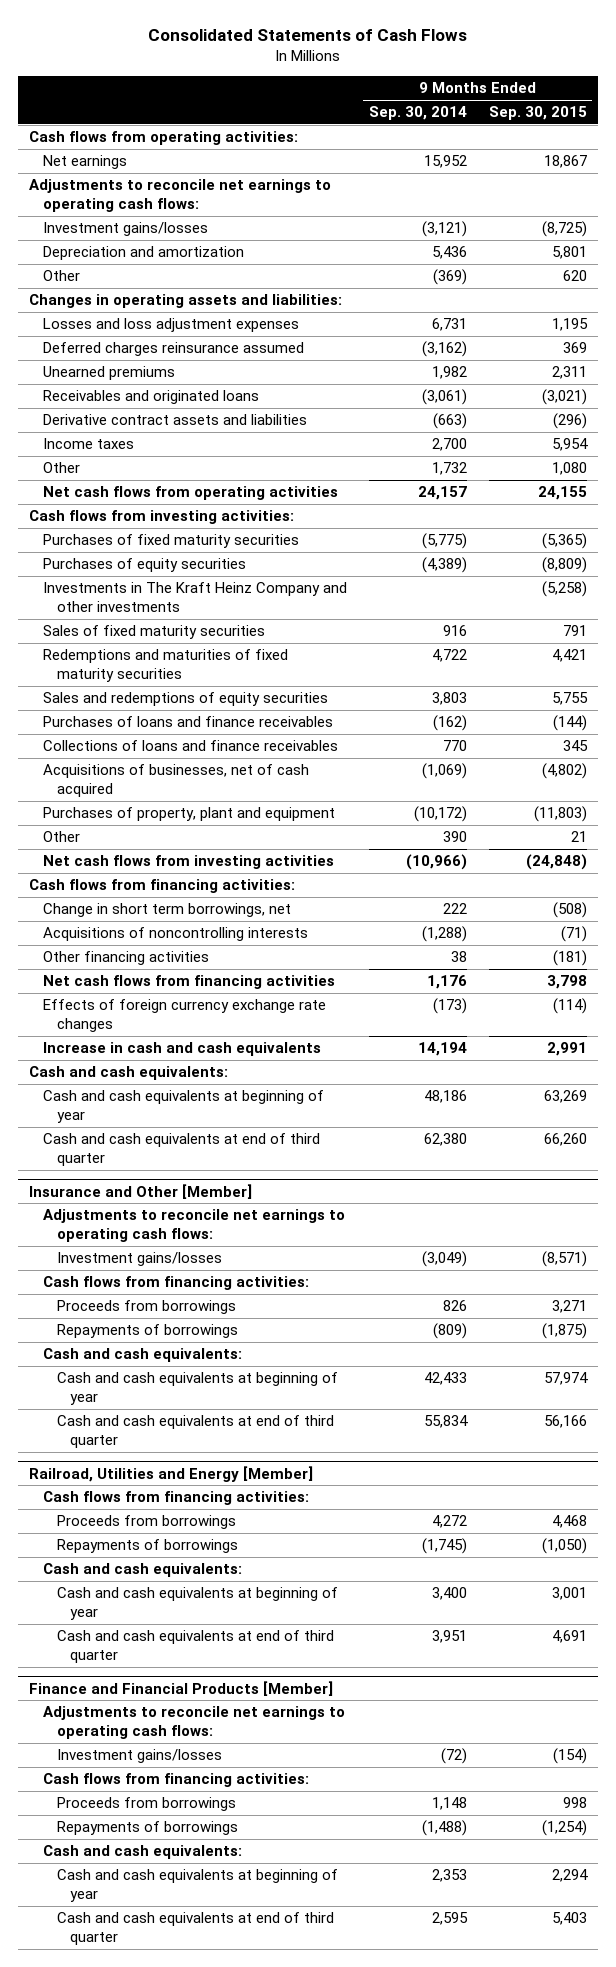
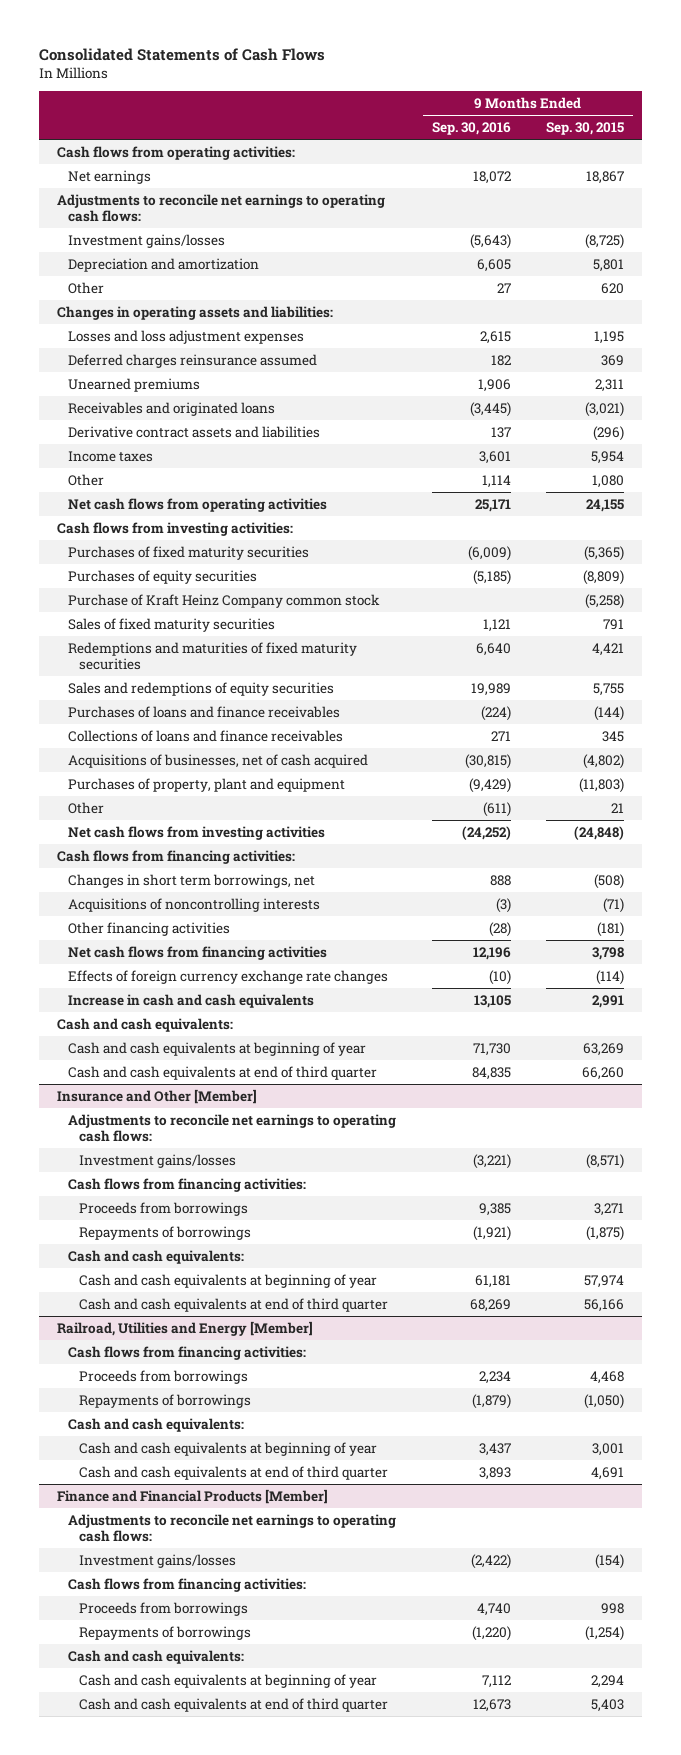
[368,106,467,121] Sep. 30, 2014 -> none
none -> [431,121,511,135] Sep. 30, 2016
[42,582,347,613] Investments in The Kraft Heinz Company and other investments -> [68,593,381,608] Purchase of Kraft Heinz Company common stock
[42,903,291,918] Change in short term borrowings, net -> [68,873,316,888] Changes in short term borrowings, net

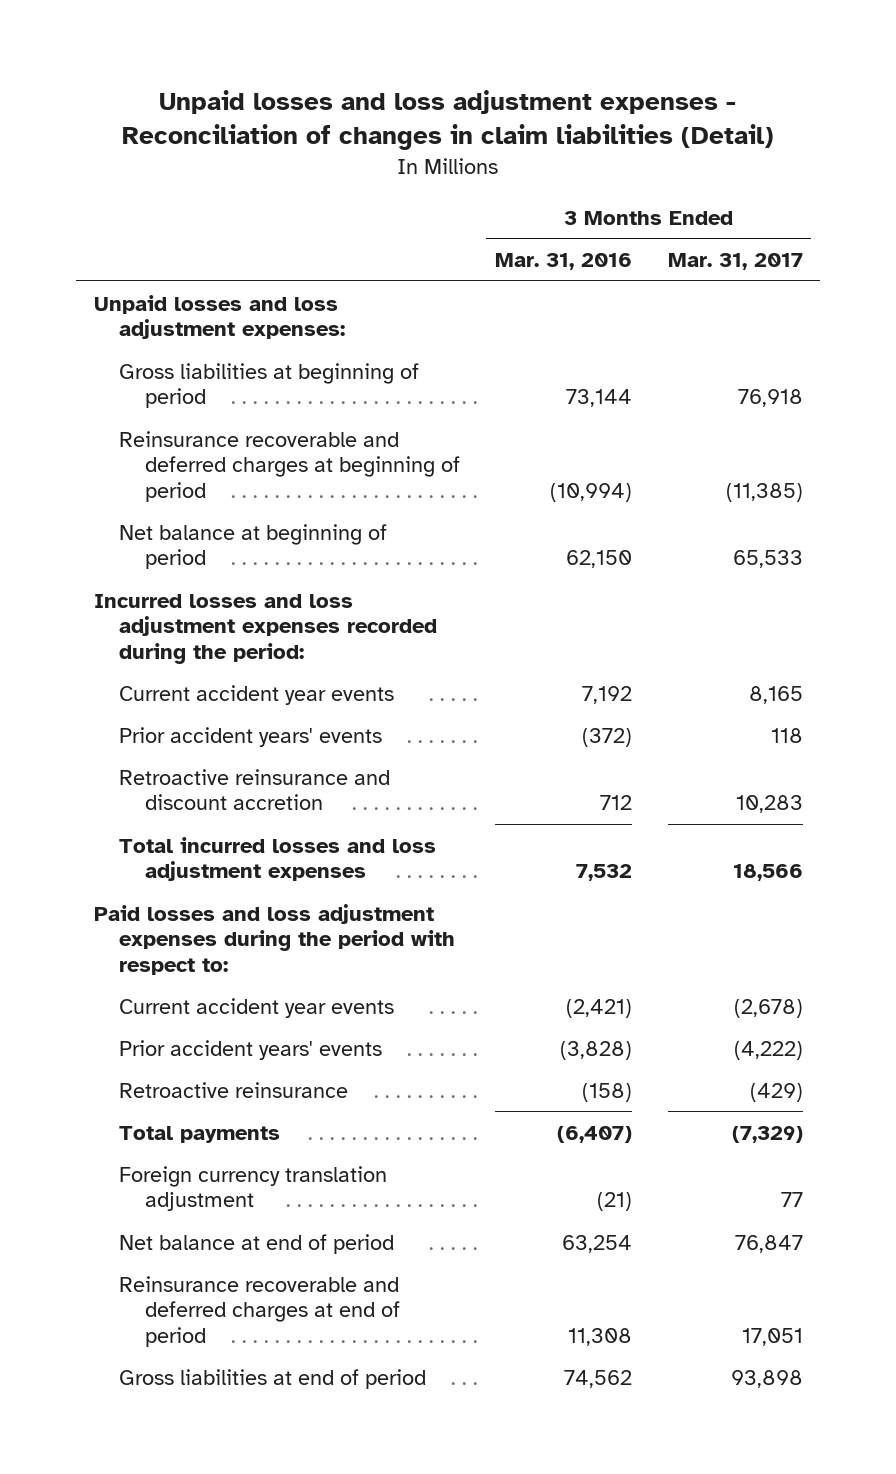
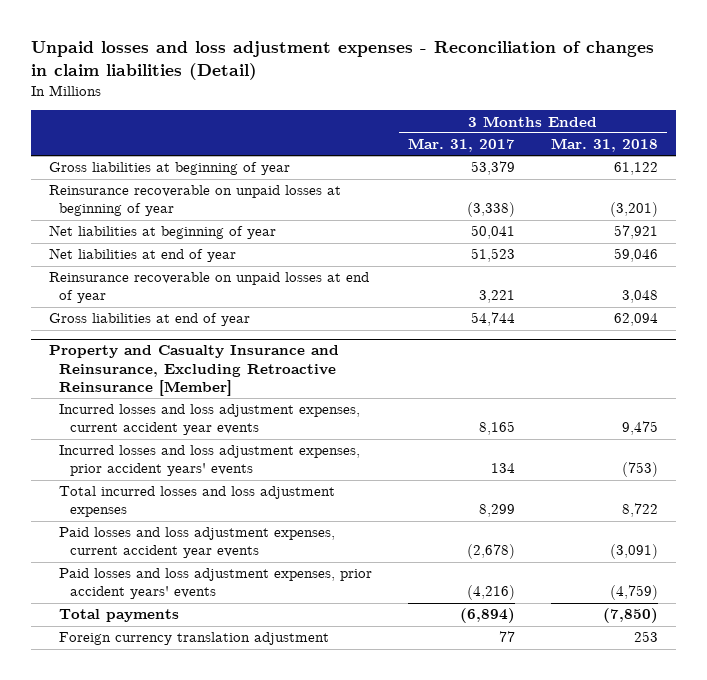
[495,253,633,271] Mar. 31, 2016 -> none
none -> [551,138,659,153] Mar. 31, 2018
[93,294,346,340] Unpaid losses and loss adjustment expenses: -> none
[119,430,460,502] Reinsurance recoverable and deferred charges at beginning of period -> none
[93,593,438,664] Incurred losses and loss adjustment expenses recorded during the period: -> none
[119,768,391,811] Retroactive reinsurance and discount accretion -> none
[93,903,456,975] Paid losses and loss adjustment expenses during the period with respect to: -> none
[119,1081,349,1098] Retroactive reinsurance -> none
[119,362,420,409] Gross liabilities at beginning of period -> [48,162,290,176] Gross liabilities at beginning of year
[737,389,803,408] 76,918 -> [471,161,516,176] 53,379
none -> [48,185,341,217] Reinsurance recoverable on unpaid losses at beginning of year
[119,523,388,570] Net balance at beginning of period -> [48,225,276,240] Net liabilities at beginning of year
[732,550,803,569] 65,533 -> [471,225,516,240] 50,041
none -> [48,248,236,263] Net liabilities at end of year
none -> [48,272,369,304] Reinsurance recoverable on unpaid losses at end of year
none -> [48,313,250,327] Gross liabilities at end of year
none -> [48,345,339,396] Property and Casualty Insurance and Reinsurance, Excluding Retroactive Reinsurance [Member]
[119,684,395,705] Current accident year events -> [59,404,361,436] Incurred losses and loss adjustment expenses, current accident year events
[119,726,383,747] Prior accident years' events -> [59,445,361,477] Incurred losses and loss adjustment expenses, prior accident years' events
[770,727,803,743] 118 -> [491,463,516,474] 134
[732,864,803,882] 18,566 -> [479,504,516,518] 8,299
[119,997,395,1018] Current accident year events -> [59,527,336,559] Paid losses and loss adjustment expenses, current accident year events
[119,1039,383,1060] Prior accident years' events -> [59,568,373,600] Paid losses and loss adjustment expenses, prior accident years' events
[733,1040,803,1060] (4,222) -> [467,585,516,601] (4,216)
[731,1125,803,1143] (7,329) -> [460,608,516,624] (6,894)
[119,1233,395,1254] Net balance at end of period -> none
[119,1275,400,1347] Reinsurance recoverable and deferred charges at end of period -> none
[119,1368,427,1389] Gross liabilities at end of period -> none

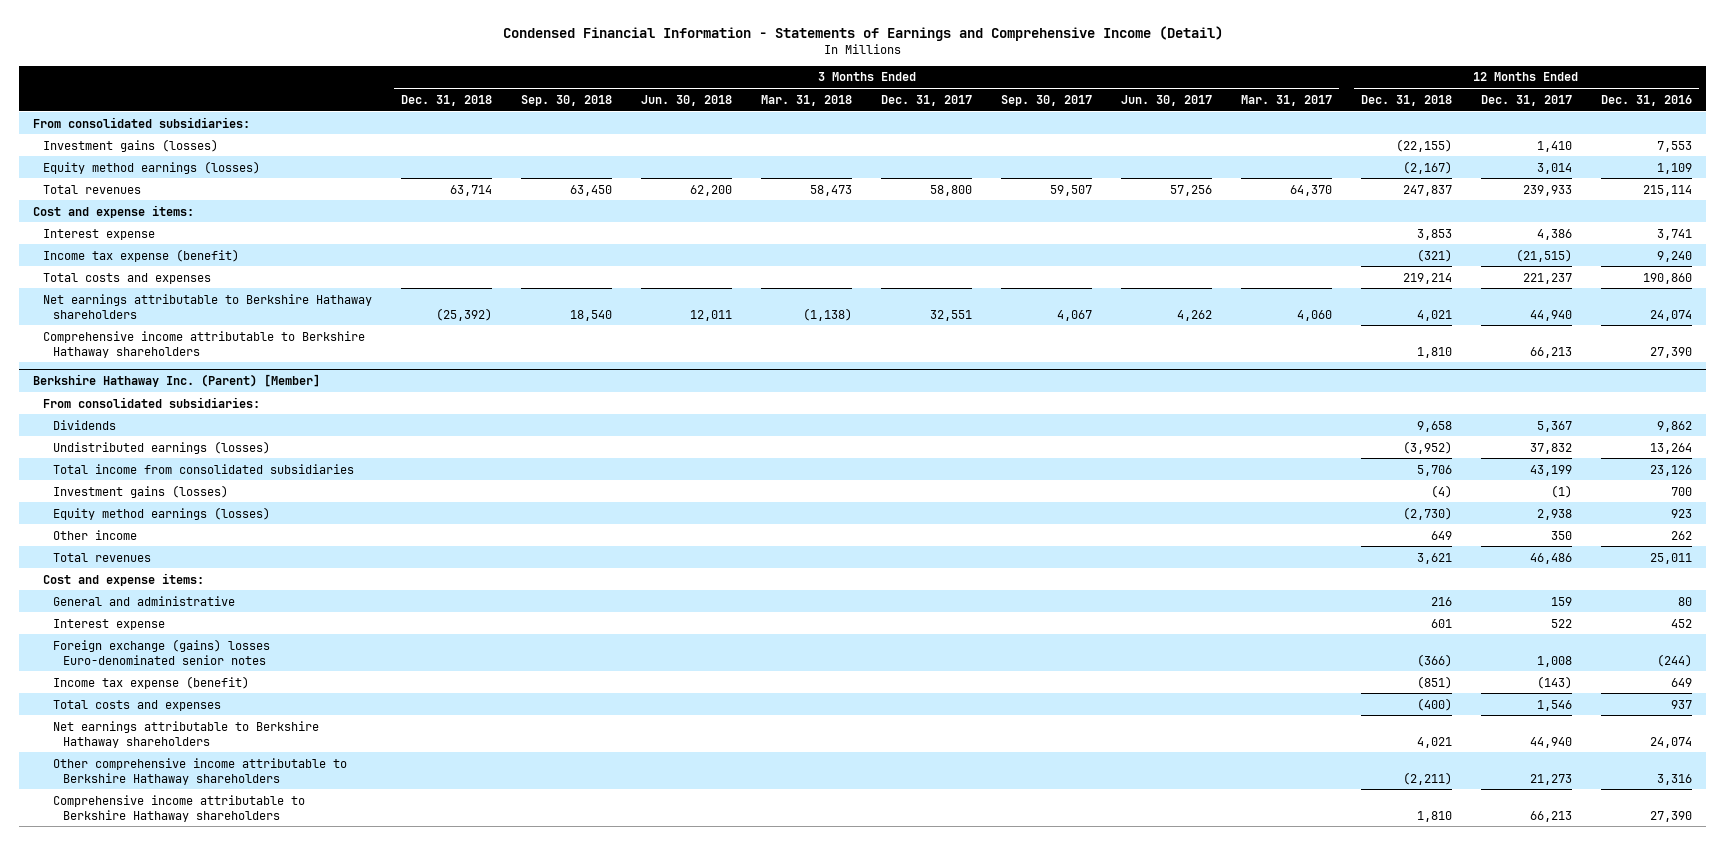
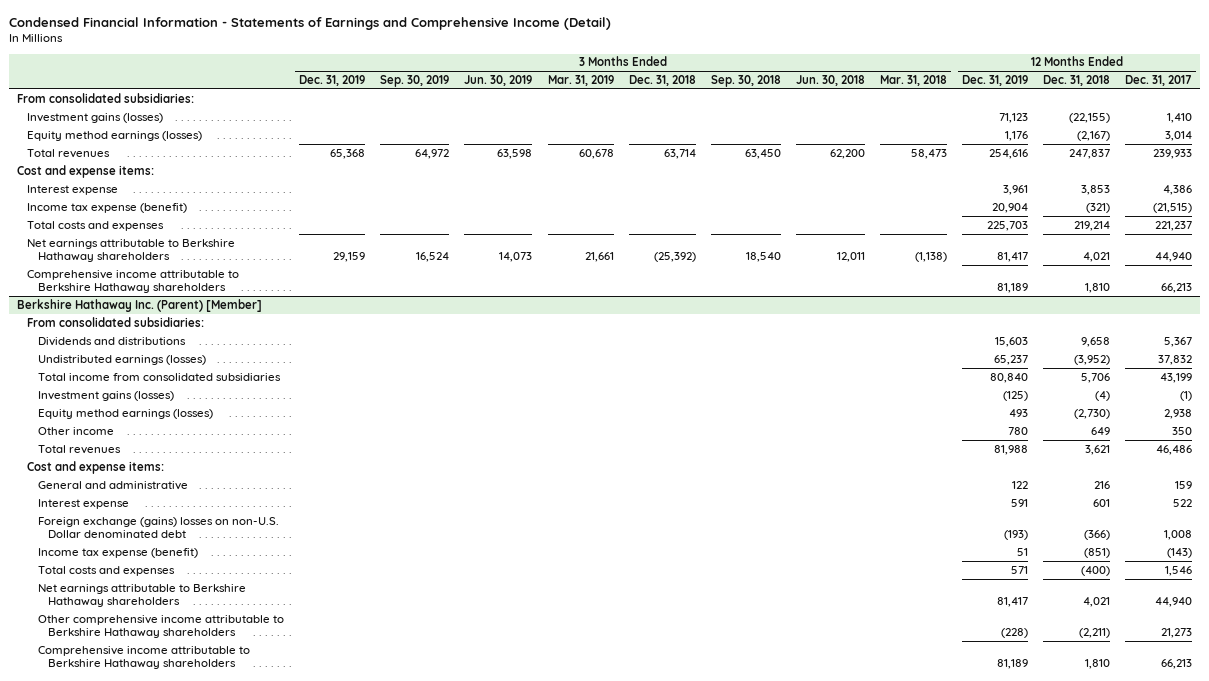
[881,94,973,106] Dec. 31, 2017 -> none
[1001,94,1093,106] Sep. 30, 2017 -> none
[1120,94,1212,106] Jun. 30, 2017 -> none
[1240,94,1332,106] Mar. 31, 2017 -> none
[1600,94,1692,106] Dec. 31, 2016 -> none
none -> [299,75,366,87] Dec. 31, 2019
none -> [380,75,450,88] Sep. 30, 2019
none -> [464,75,533,87] Jun. 30, 2019
none -> [547,75,614,87] Mar. 31, 2019
none -> [962,75,1029,87] Dec. 31, 2019
[53,419,117,430] Dividends -> [37,336,186,346] Dividends and distributions
[53,638,271,665] Foreign exchange (gains) losses Euro-denominated senior notes -> [37,516,279,539] Foreign exchange (gains) losses on non-U.S. Dollar denominated debt

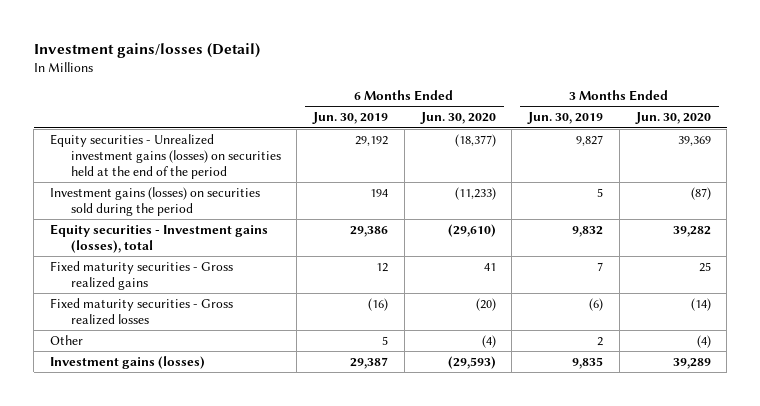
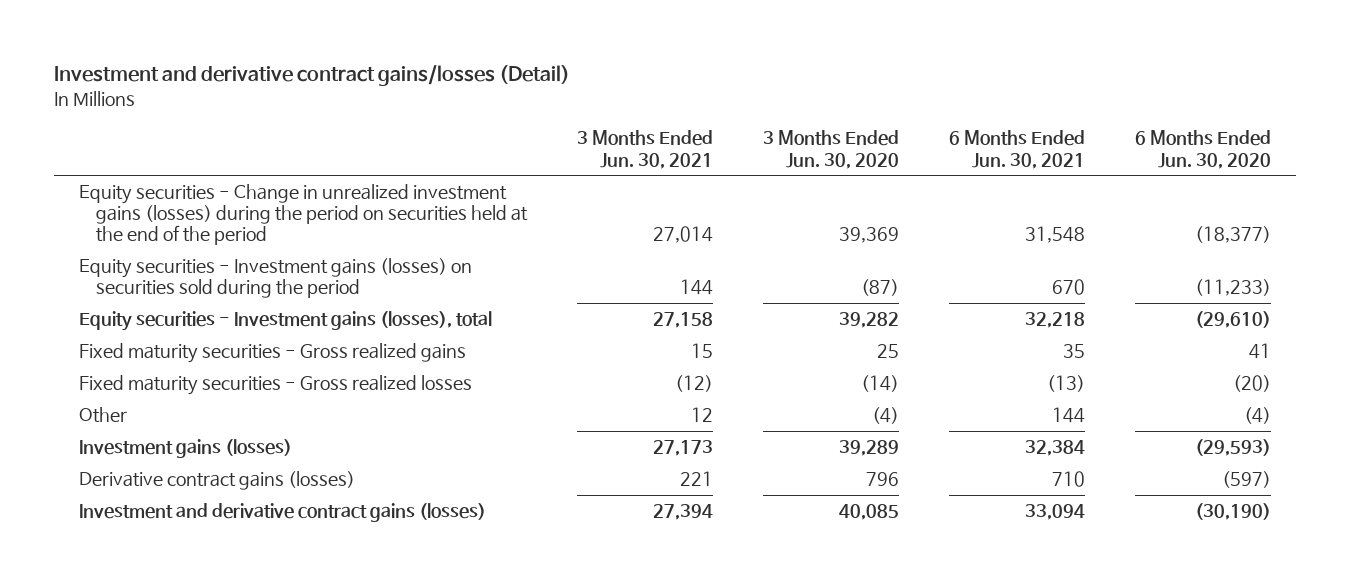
[33,43,260,59] Investment gains/losses (Detail) -> [54,65,571,87] Investment and derivative contract gains/losses (Detail)
[312,112,389,125] Jun. 30, 2019 -> none
[527,112,604,125] Jun. 30, 2019 -> none
none -> [576,130,713,169] 3 Months Ended Jun. 30, 2021
none -> [949,130,1086,169] 6 Months Ended Jun. 30, 2021
[49,133,281,179] Equity securities - Unrealized investment gains (losses) on securities held at the end of the period -> [79,184,528,246] Equity securities - Change in unrealized investment gains (losses) during the period on securities held at the end of the period
[49,186,260,216] Investment gains (losses) on securities sold during the period -> [79,258,473,299] Equity securities - Investment gains (losses) on securities sold during the period
none -> [79,471,356,491] Derivative contract gains (losses)
none -> [79,503,487,523] Investment and derivative contract gains (losses)

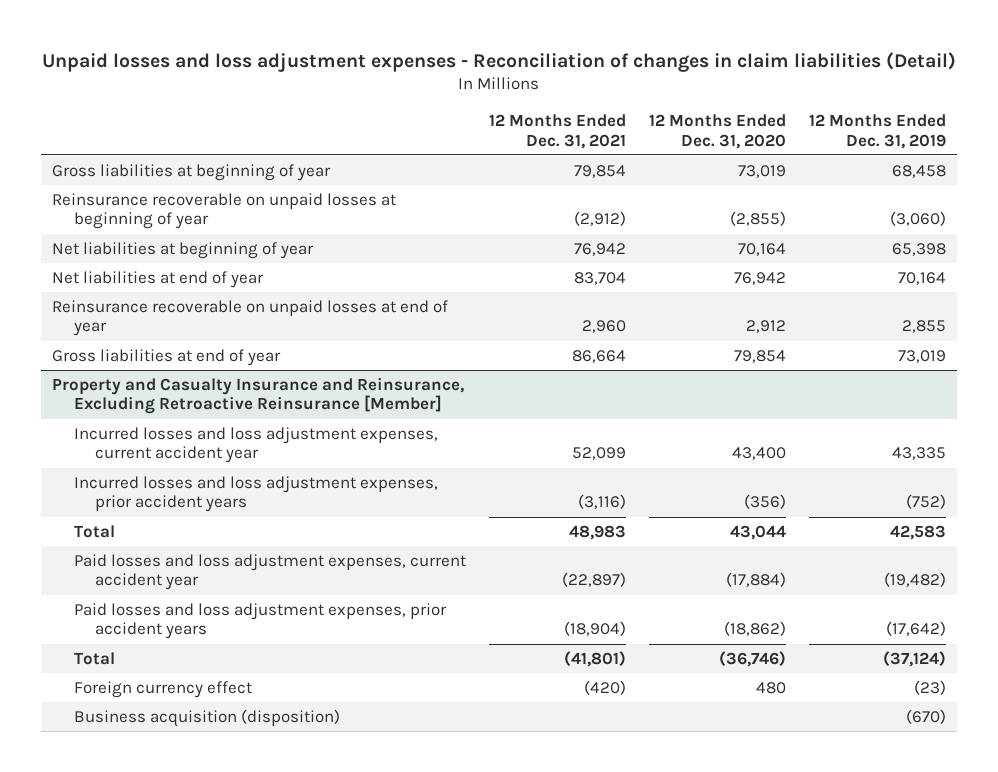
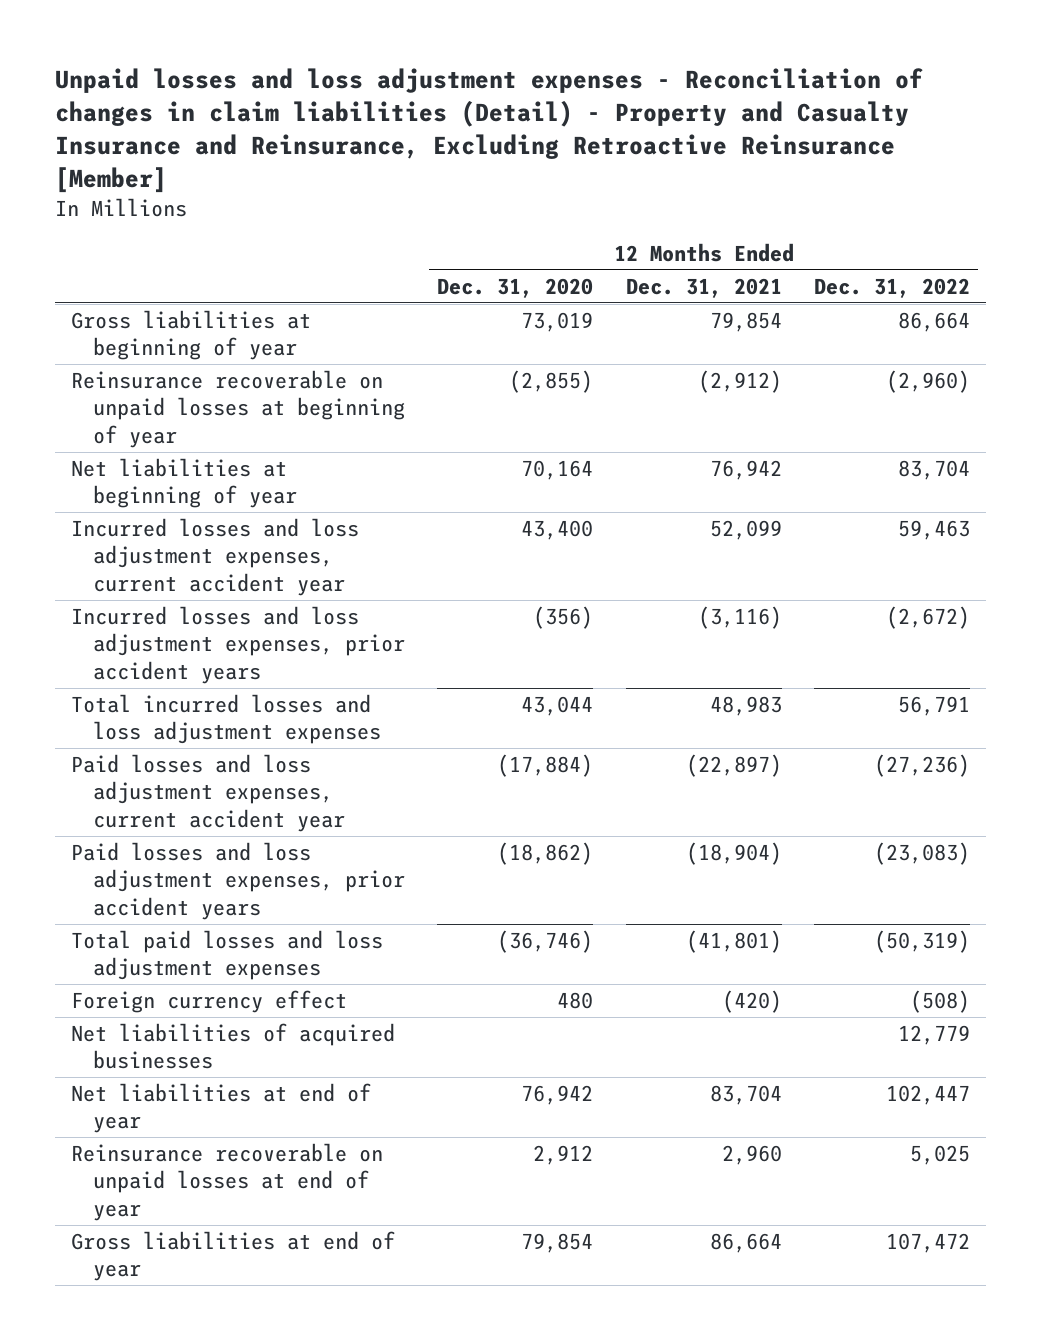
[42,51,957,72] Unpaid losses and loss adjustment expenses - Reconciliation of changes in claim liabilities (Detail) -> [55,68,924,194] Unpaid losses and loss adjustment expenses - Reconciliation of changes in claim liabilities (Detail) - Property and Casualty Insurance and Reinsurance, Excluding Retroactive Reinsurance [Member]
[808,114,946,149] 12 Months Ended Dec. 31, 2019 -> none
none -> [814,277,971,298] Dec. 31, 2022
[52,376,465,415] Property and Casualty Insurance and Reinsurance, Excluding Retroactive Reinsurance [Member] -> none
[73,524,115,538] Total -> [71,693,381,745] Total incurred losses and loss adjustment expenses
[73,651,115,665] Total -> [71,929,384,981] Total paid losses and loss adjustment expenses
[73,708,340,727] Business acquisition (disposition) -> none
none -> [71,1022,396,1070] Net liabilities of acquired businesses
[52,270,265,288] Net liabilities at end of year -> [71,1082,372,1134] Net liabilities at end of year
[52,299,449,337] Reinsurance recoverable on unpaid losses at end of year -> [71,1142,384,1221] Reinsurance recoverable on unpaid losses at end of year
[52,348,282,366] Gross liabilities at end of year -> [71,1230,396,1282] Gross liabilities at end of year

